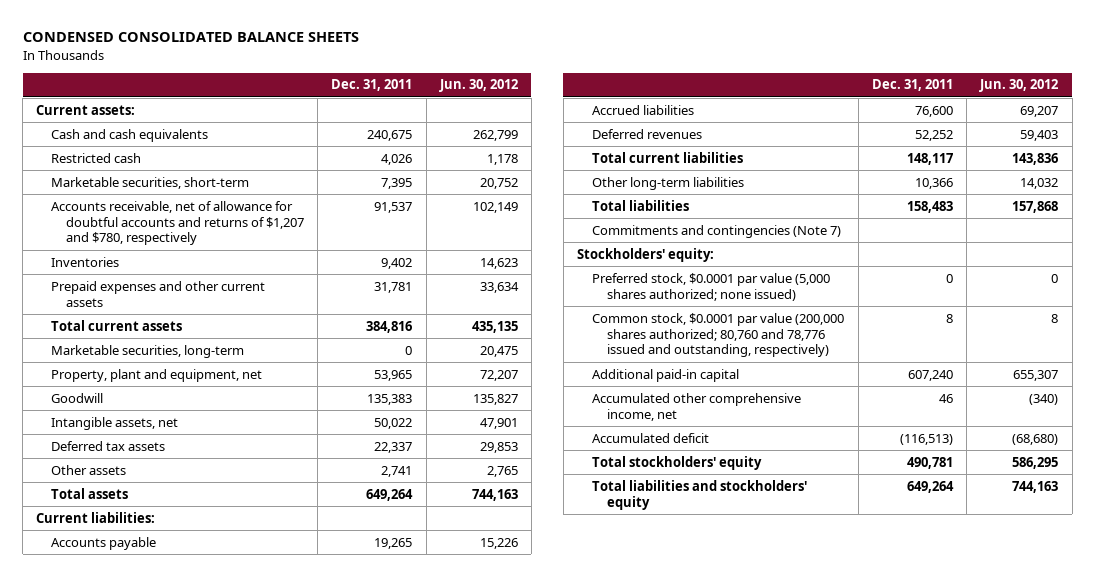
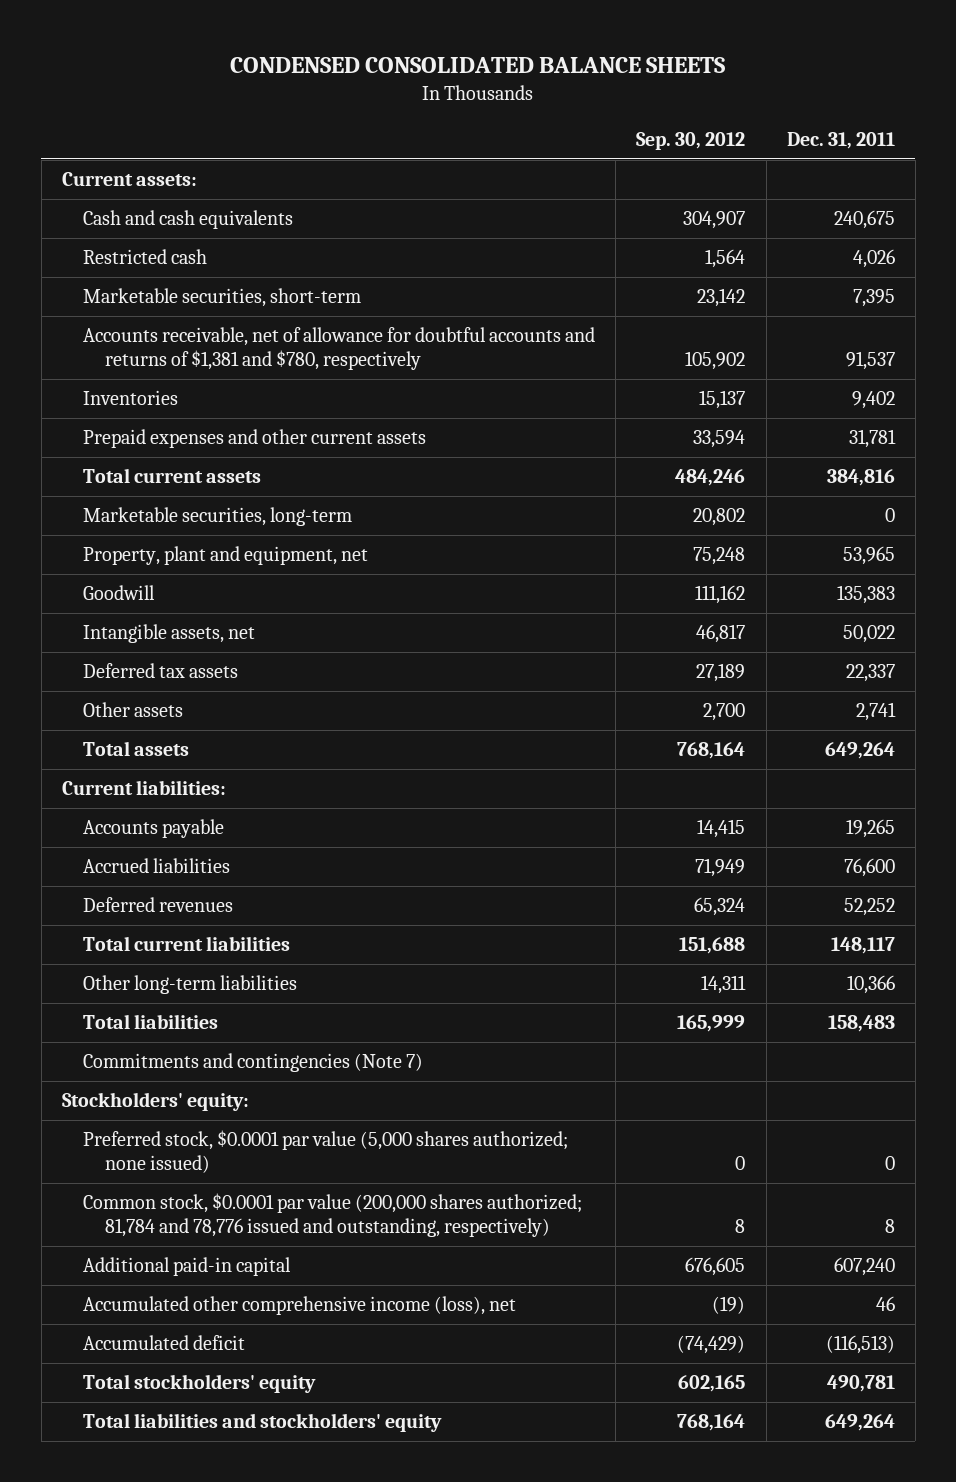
[438,79,518,93] Jun. 30, 2012 -> none
none -> [636,132,746,151] Sep. 30, 2012
[51,200,305,246] Accounts receivable, net of allowance for doubtful accounts and returns of $1,207 and $780, respectively -> [83,327,596,371] Accounts receivable, net of allowance for doubtful accounts and returns of $1,381 and $780, respectively
[591,312,844,358] Common stock, $0.0001 par value (200,000 shares authorized; 80,760 and 78,776 issued and outstanding, respectively) -> [83,1193,583,1238] Common stock, $0.0001 par value (200,000 shares authorized; 81,784 and 78,776 issued and outstanding, respectively)
[591,392,801,421] Accumulated other comprehensive income, net -> [83,1296,517,1316] Accumulated other comprehensive income (loss), net

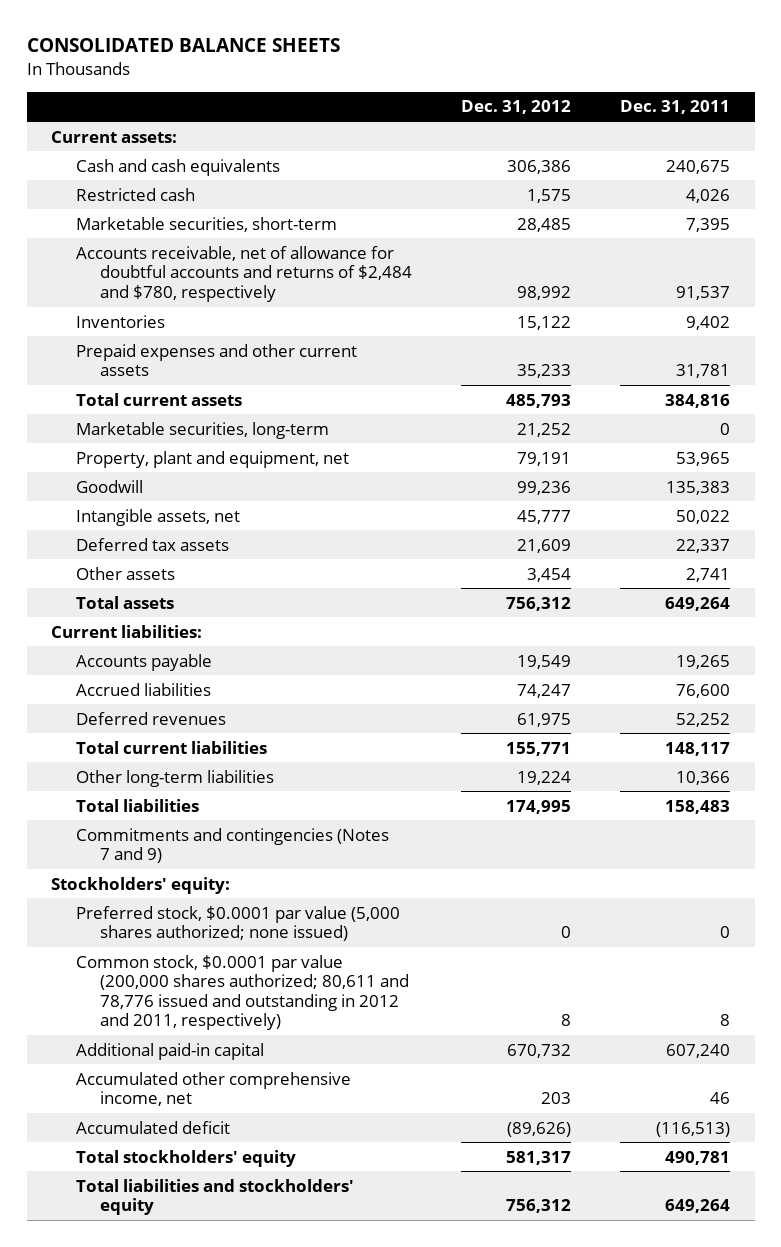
[230,56,726,73] CONDENSED CONSOLIDATED BALANCE SHEETS -> [26,38,340,53] CONSOLIDATED BALANCE SHEETS
[636,132,746,151] Sep. 30, 2012 -> none
none -> [461,100,572,115] Dec. 31, 2012
[83,327,596,371] Accounts receivable, net of allowance for doubtful accounts and returns of $1,381 and $780, respectively -> [75,245,413,302] Accounts receivable, net of allowance for doubtful accounts and returns of $2,484 and $780, respectively
[83,1053,424,1073] Commitments and contingencies (Note 7) -> [75,827,389,864] Commitments and contingencies (Notes 7 and 9)
[83,1193,583,1238] Common stock, $0.0001 par value (200,000 shares authorized; 81,784 and 78,776 issued and outstanding, respectively) -> [75,954,410,1031] Common stock, $0.0001 par value (200,000 shares authorized; 80,611 and 78,776 issued and outstanding in 2012 and 2011, respectively)
[83,1296,517,1316] Accumulated other comprehensive income (loss), net -> [75,1071,351,1107] Accumulated other comprehensive income, net

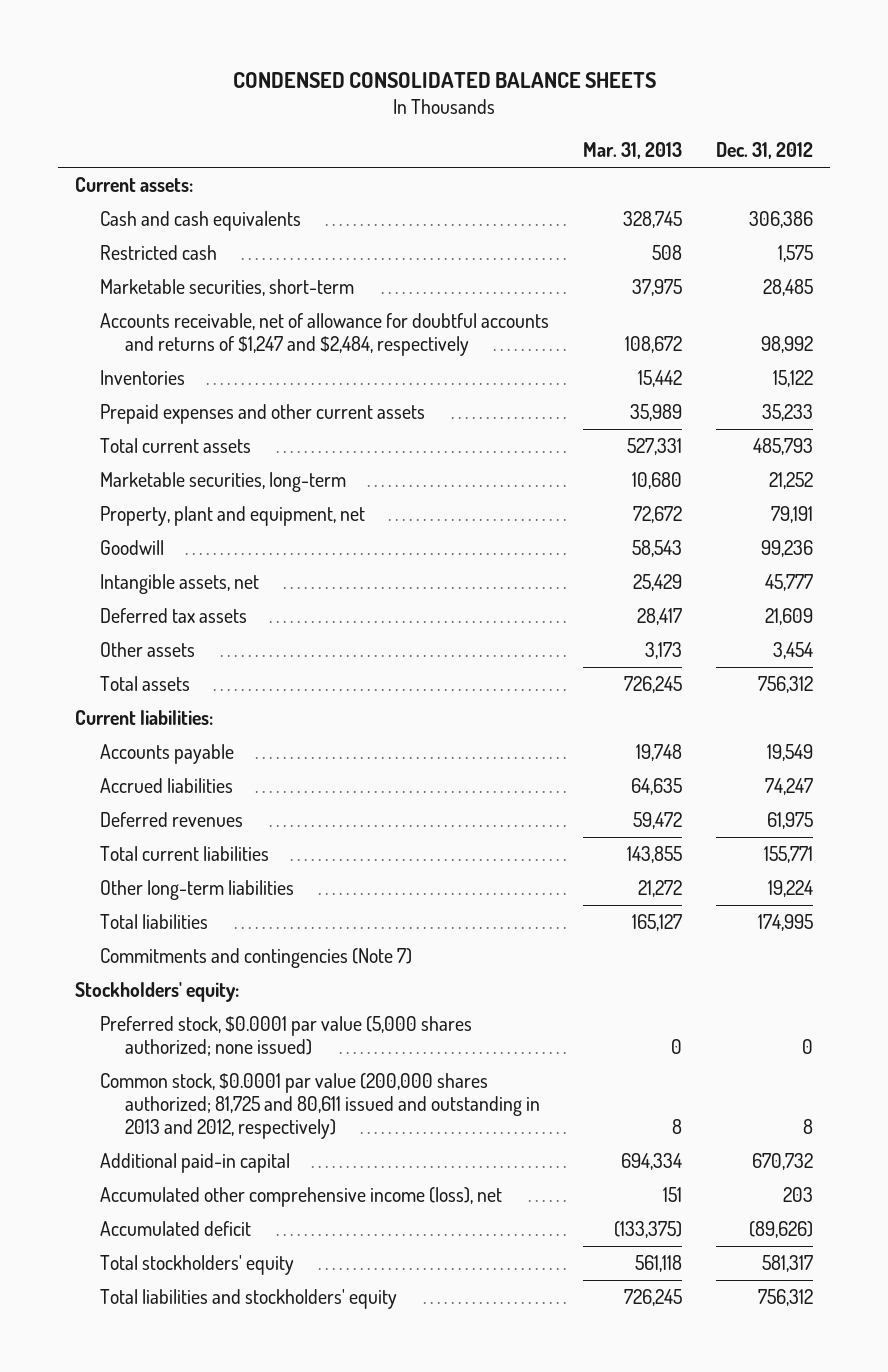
[26,38,340,53] CONSOLIDATED BALANCE SHEETS -> [233,71,657,88] CONDENSED CONSOLIDATED BALANCE SHEETS
[620,100,731,115] Dec. 31, 2011 -> none
none -> [583,142,683,160] Mar. 31, 2013
[75,245,413,302] Accounts receivable, net of allowance for doubtful accounts and returns of $2,484 and $780, respectively -> [100,313,550,357] Accounts receivable, net of allowance for doubtful accounts and returns of $1,247 and $2,484, respectively
[75,827,389,864] Commitments and contingencies (Notes 7 and 9) -> [100,948,413,969] Commitments and contingencies (Note 7)
[75,954,410,1031] Common stock, $0.0001 par value (200,000 shares authorized; 80,611 and 78,776 issued and outstanding in 2012 and 2011, respectively) -> [100,1073,541,1140] Common stock, $0.0001 par value (200,000 shares authorized; 81,725 and 80,611 issued and outstanding in 2013 and 2012, respectively)
[75,1071,351,1107] Accumulated other comprehensive income, net -> [100,1187,503,1208] Accumulated other comprehensive income (loss), net

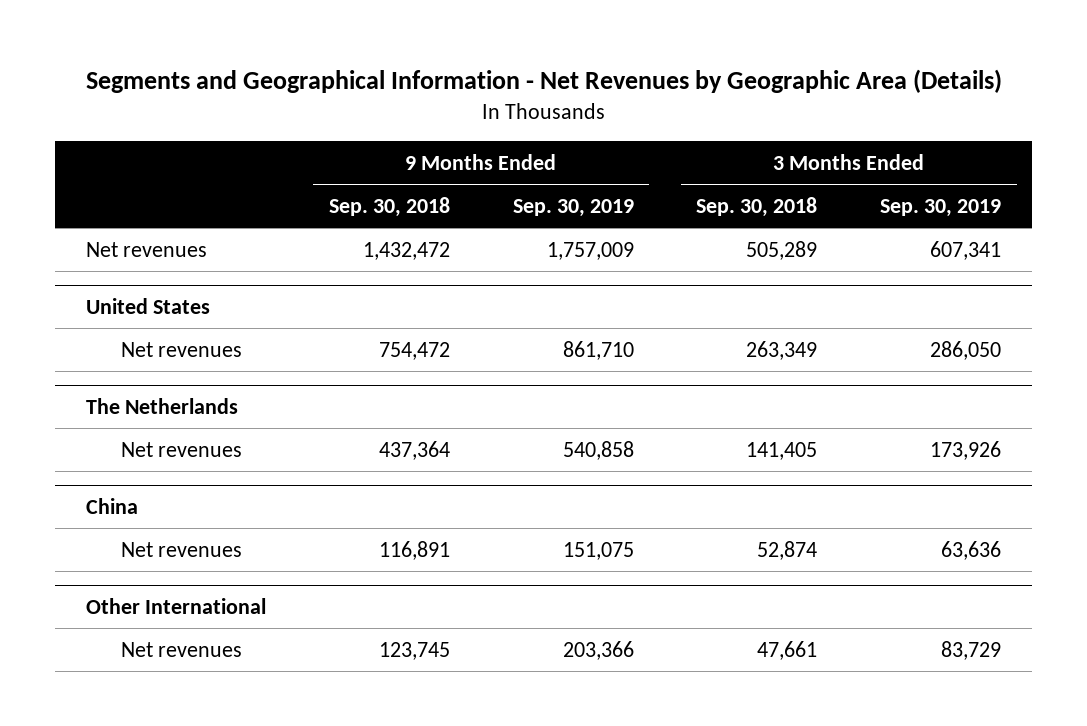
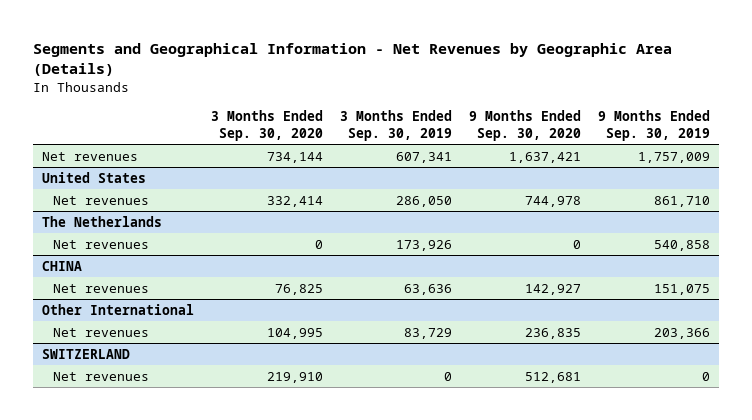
[328,196,450,217] Sep. 30, 2018 -> none
[696,196,818,217] Sep. 30, 2018 -> none
none -> [210,110,323,142] 3 Months Ended Sep. 30, 2020
none -> [469,110,582,142] 9 Months Ended Sep. 30, 2020
[86,497,139,514] China -> [41,260,82,271] CHINA
none -> [41,348,130,359] SWITZERLAND
none -> [52,371,149,381] Net revenues

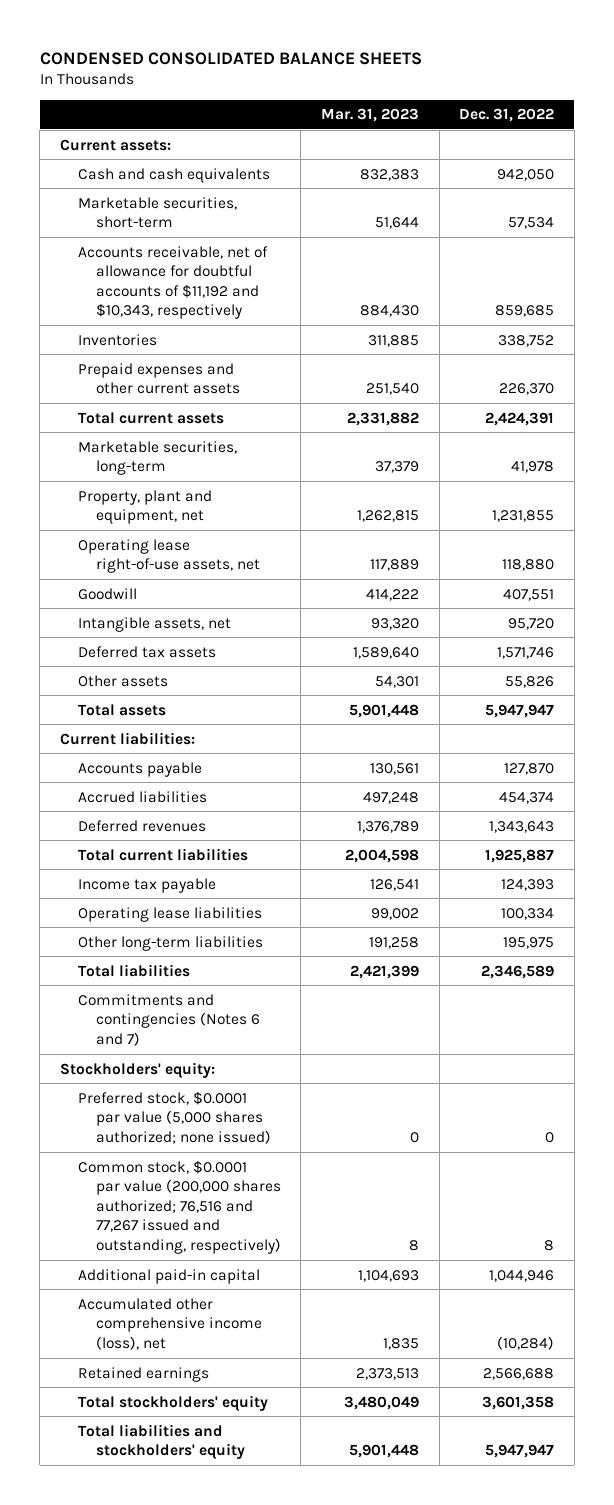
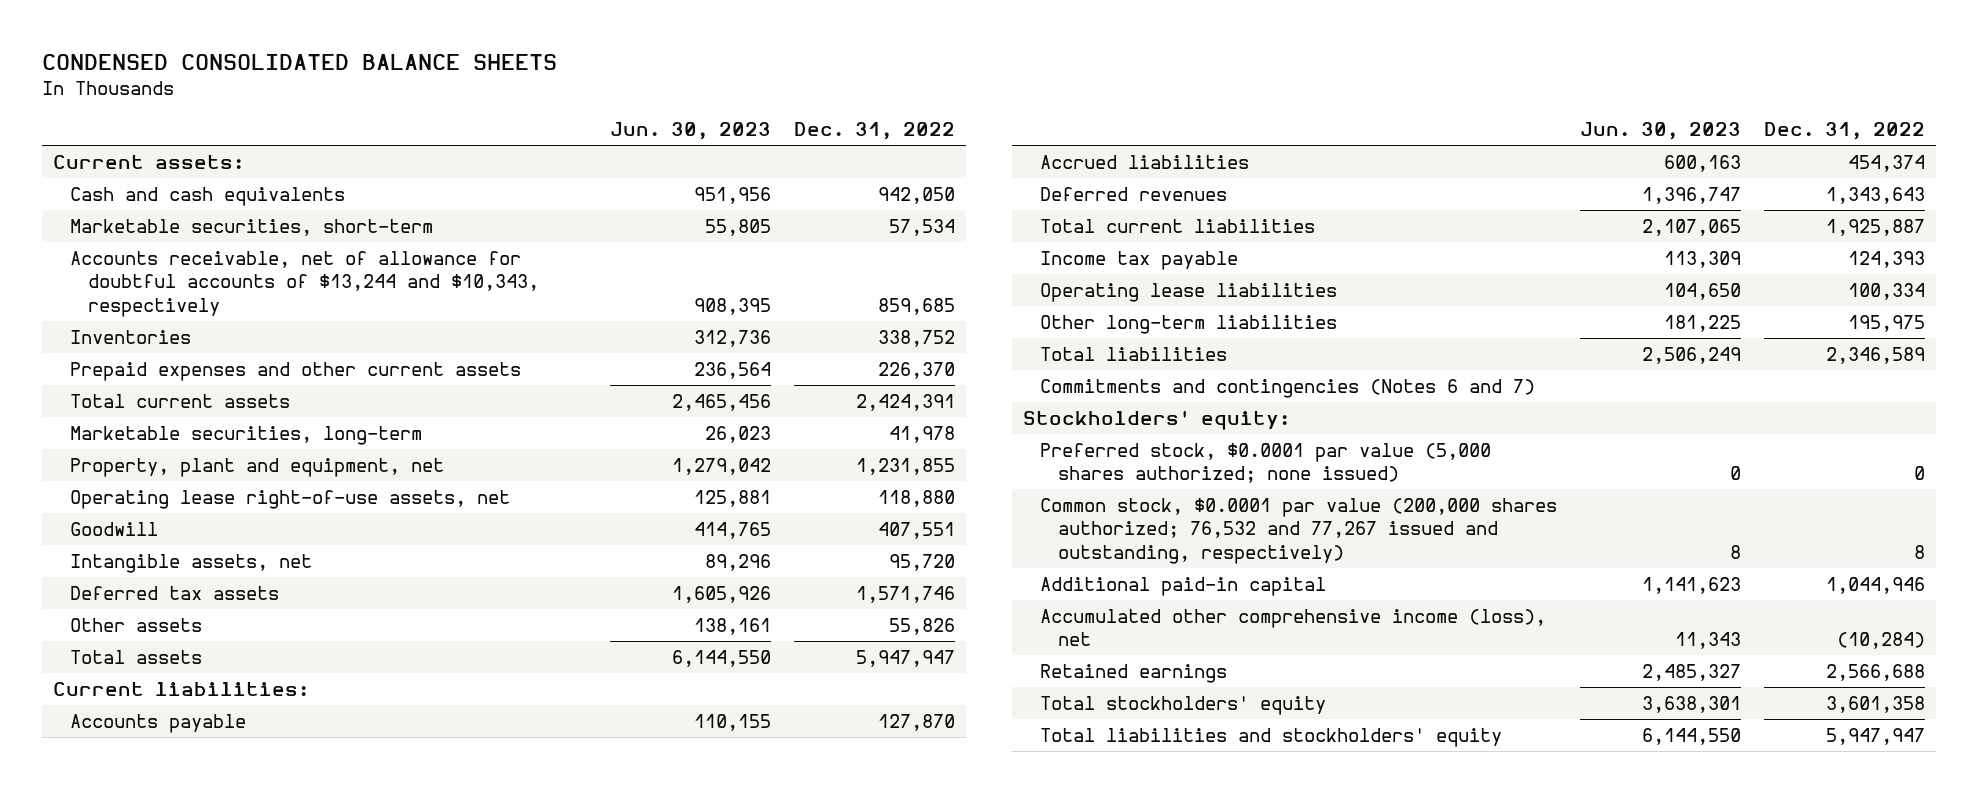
[321,108,420,123] Mar. 31, 2023 -> none
none -> [610,121,772,140] Jun. 30, 2023
[77,245,268,320] Accounts receivable, net of allowance for doubtful accounts of $11,192 and $10,343, respectively -> [70,250,539,317] Accounts receivable, net of allowance for doubtful accounts of $13,244 and $10,343, respectively
[77,1159,281,1254] Common stock, $0.0001 par value (200,000 shares authorized; 76,516 and 77,267 issued and outstanding, respectively) -> [1040,497,1558,564] Common stock, $0.0001 par value (200,000 shares authorized; 76,532 and 77,267 issued and outstanding, respectively)

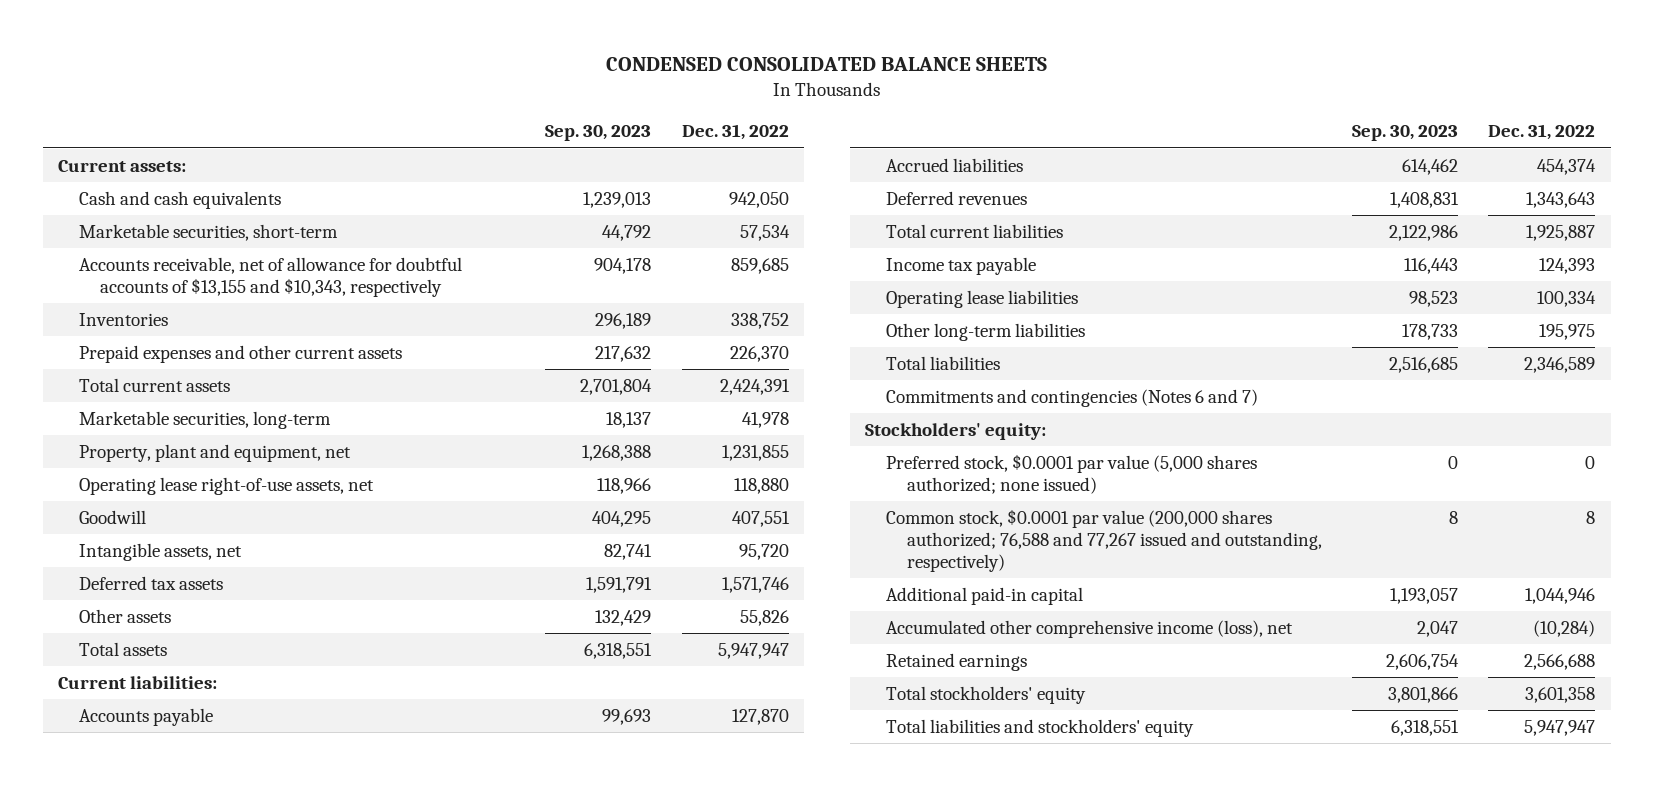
[610,121,772,140] Jun. 30, 2023 -> none
none -> [545,125,652,142] Sep. 30, 2023
[70,250,539,317] Accounts receivable, net of allowance for doubtful accounts of $13,244 and $10,343, respectively -> [79,256,463,297] Accounts receivable, net of allowance for doubtful accounts of $13,155 and $10,343, respectively
[1040,497,1558,564] Common stock, $0.0001 par value (200,000 shares authorized; 76,532 and 77,267 issued and outstanding, respectively) -> [885,508,1323,572] Common stock, $0.0001 par value (200,000 shares authorized; 76,588 and 77,267 issued and outstanding, respectively)

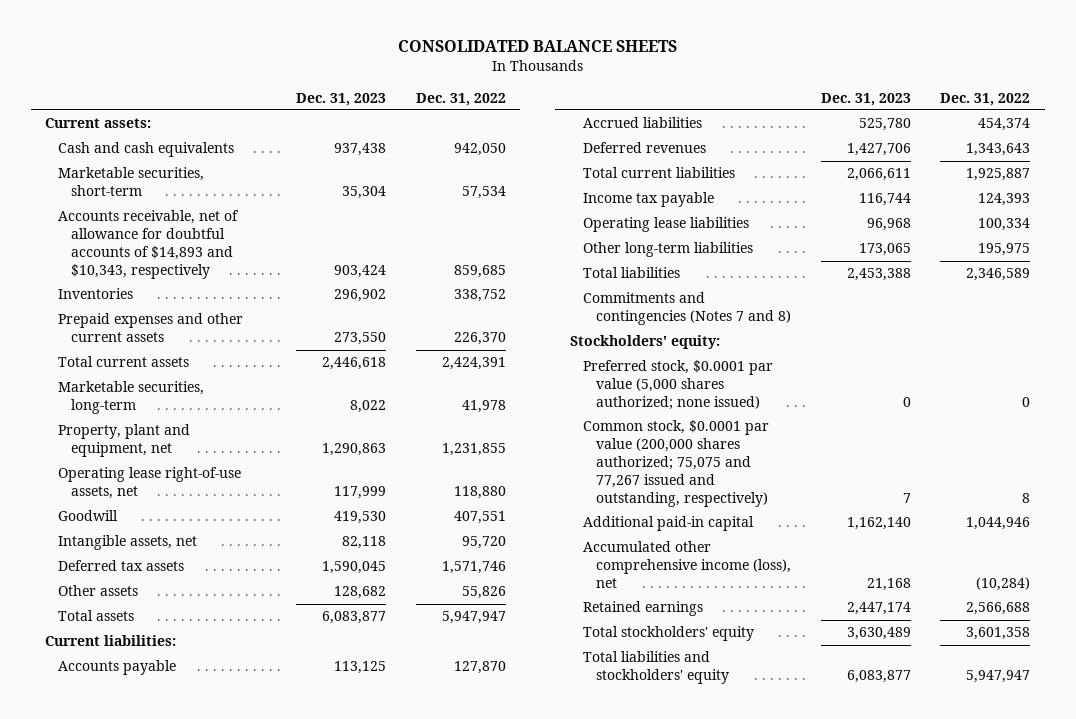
[605,57,1047,72] CONDENSED CONSOLIDATED BALANCE SHEETS -> [397,40,677,53] CONSOLIDATED BALANCE SHEETS
[545,125,652,142] Sep. 30, 2023 -> none
none -> [296,92,387,106] Dec. 31, 2023
[79,256,463,297] Accounts receivable, net of allowance for doubtful accounts of $13,155 and $10,343, respectively -> [58,210,240,279] Accounts receivable, net of allowance for doubtful accounts of $14,893 and $10,343, respectively
[885,388,1258,407] Commitments and contingencies (Notes 6 and 7) -> [583,292,792,326] Commitments and contingencies (Notes 7 and 8)
[885,508,1323,572] Common stock, $0.0001 par value (200,000 shares authorized; 76,588 and 77,267 issued and outstanding, respectively) -> [583,420,770,507] Common stock, $0.0001 par value (200,000 shares authorized; 75,075 and 77,267 issued and outstanding, respectively)

